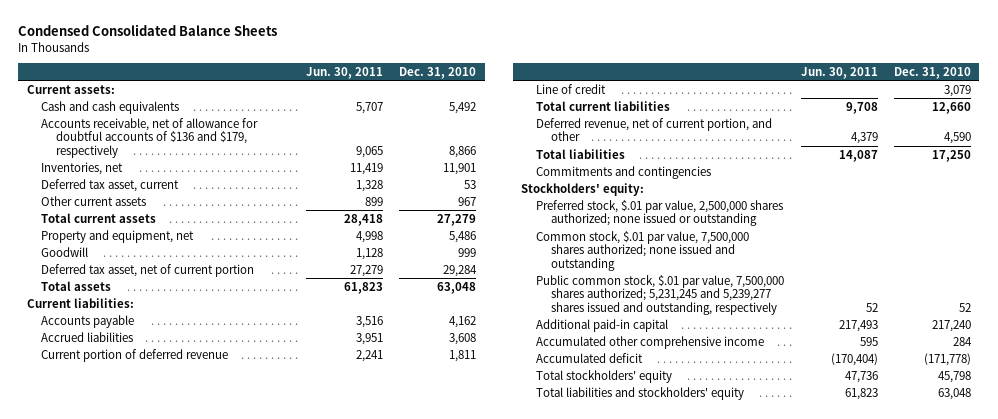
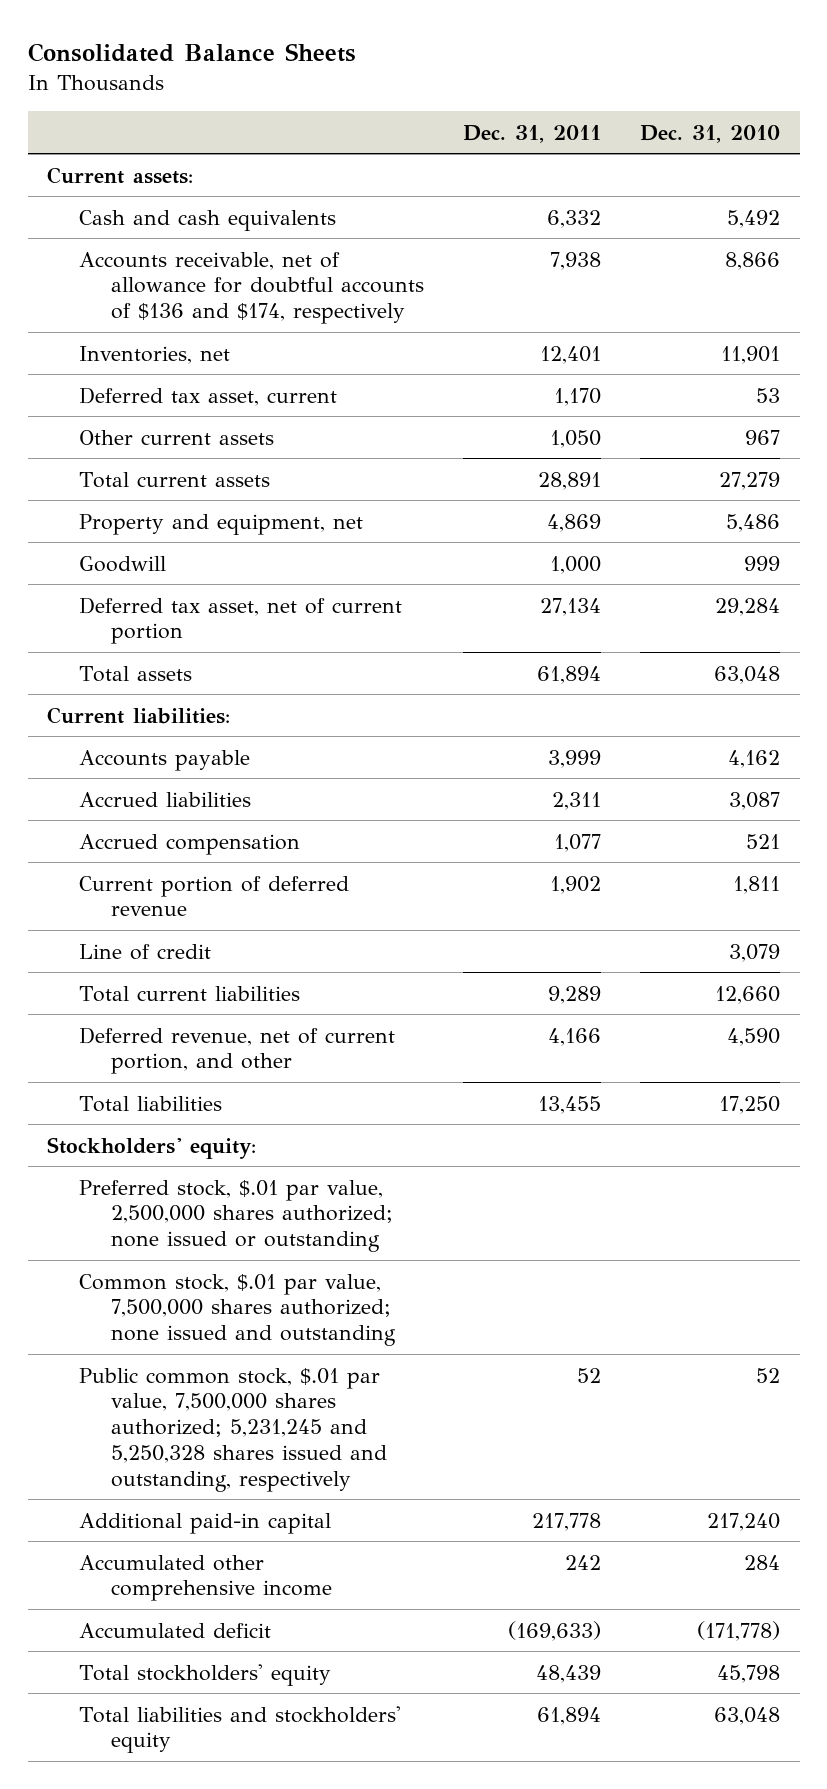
[18,24,278,37] Condensed Consolidated Balance Sheets -> [27,42,356,62] Consolidated Balance Sheets
[305,66,383,79] Jun. 30, 2011 -> none
none -> [462,124,601,143] Dec. 31, 2011
[41,117,259,158] Accounts receivable, net of allowance for doubtful accounts of $136 and $179, respectively -> [78,251,424,325] Accounts receivable, net of allowance for doubtful accounts of $136 and $174, respectively
[449,332,477,345] 3,608 -> [729,791,781,810] 3,087
none -> [78,833,300,855] Accrued compensation
[536,165,712,179] Commitments and contingencies -> none
[536,274,785,315] Public common stock, $.01 par value, 7,500,000 shares authorized; 5,231,245 and 5,239,277 shares issued and outstanding, respectively -> [78,1367,387,1492] Public common stock, $.01 par value, 7,500,000 shares authorized; 5,231,245 and 5,250,328 shares issued and outstanding, respectively

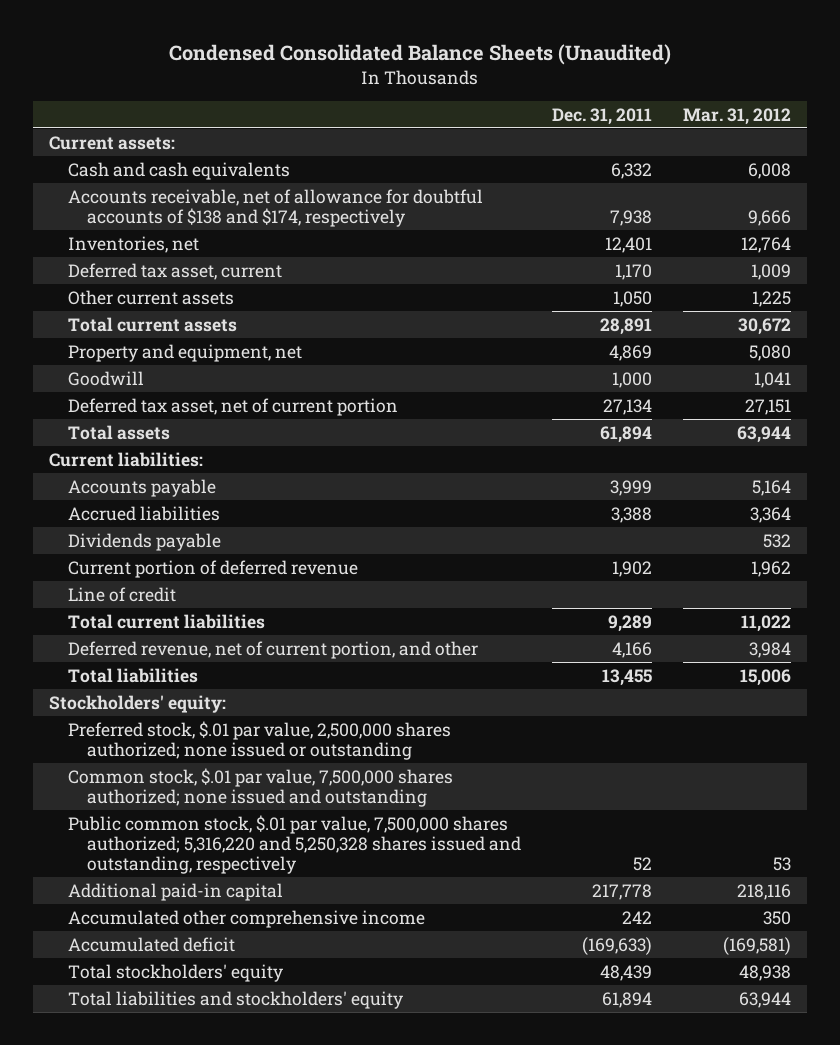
[27,42,356,62] Consolidated Balance Sheets -> [169,44,672,66] Condensed Consolidated Balance Sheets (Unaudited)
[640,124,781,143] Dec. 31, 2010 -> none
none -> [683,107,792,125] Mar. 31, 2012
[78,251,424,325] Accounts receivable, net of allowance for doubtful accounts of $136 and $174, respectively -> [67,188,483,227] Accounts receivable, net of allowance for doubtful accounts of $138 and $174, respectively
[78,833,300,855] Accrued compensation -> none
[551,791,601,810] 2,311 -> [611,506,653,523] 3,388
none -> [67,532,221,551] Dividends payable
[78,1367,387,1492] Public common stock, $.01 par value, 7,500,000 shares authorized; 5,231,245 and 5,250,328 shares issued and outstanding, respectively -> [67,814,521,874] Public common stock, $.01 par value, 7,500,000 shares authorized; 5,316,220 and 5,250,328 shares issued and outstanding, respectively

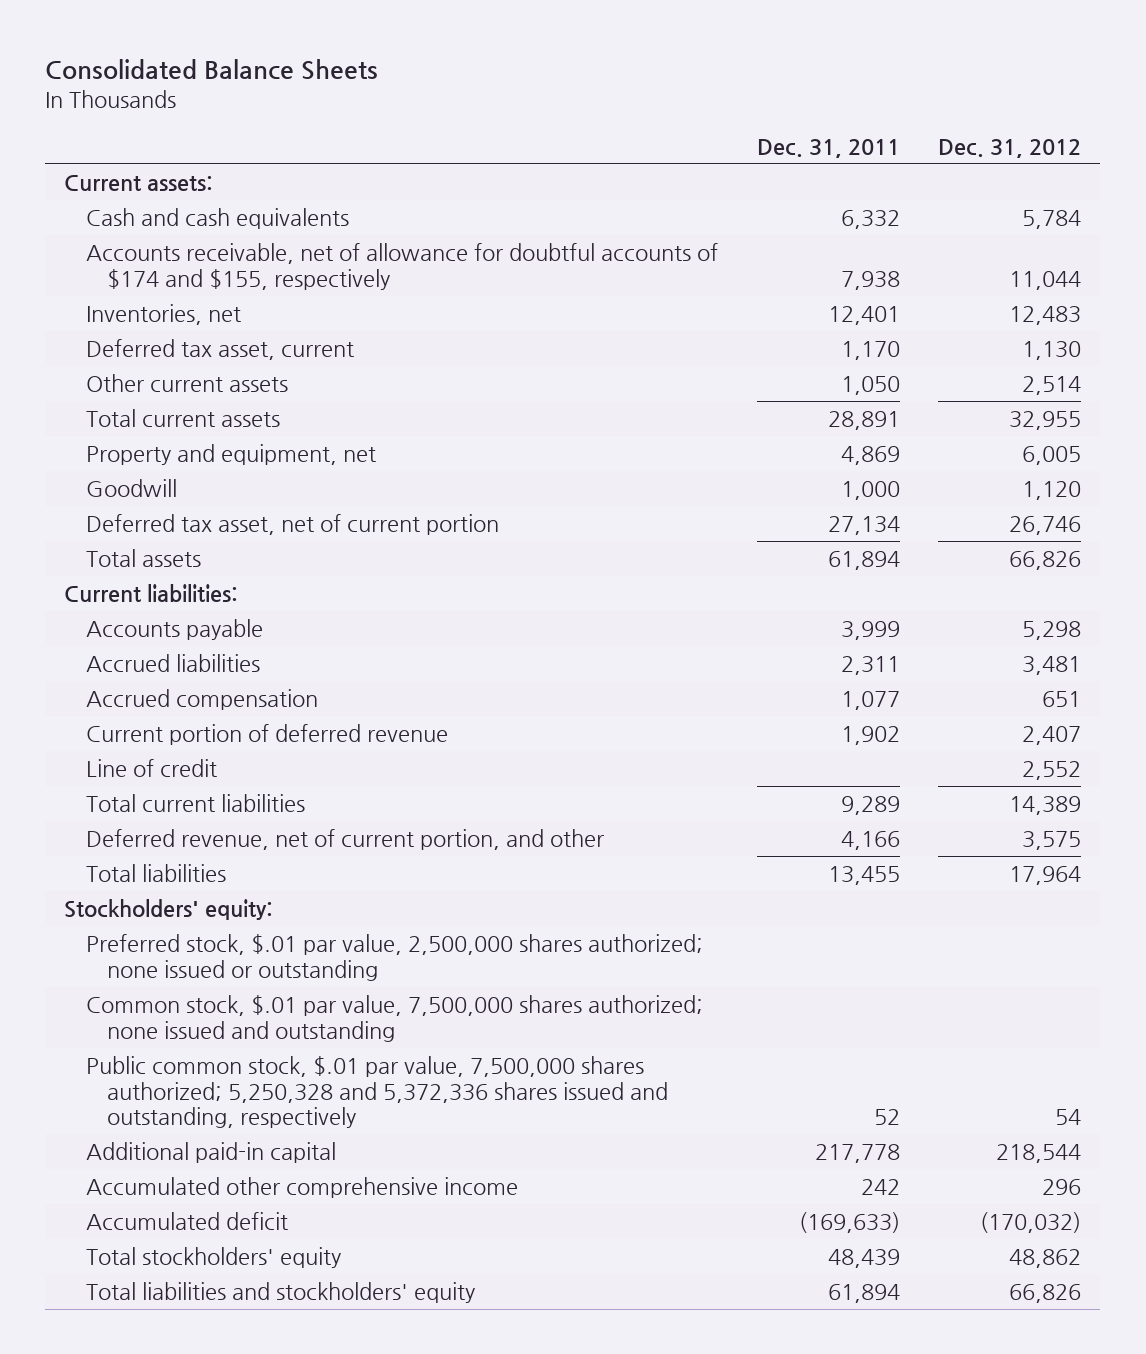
[169,44,672,66] Condensed Consolidated Balance Sheets (Unaudited) -> [45,59,379,81] Consolidated Balance Sheets
[683,107,792,125] Mar. 31, 2012 -> none
none -> [938,138,1082,158] Dec. 31, 2012
[67,188,483,227] Accounts receivable, net of allowance for doubtful accounts of $138 and $174, respectively -> [85,243,718,290] Accounts receivable, net of allowance for doubtful accounts of $174 and $155, respectively
[67,532,221,551] Dividends payable -> none
[611,506,653,523] 3,388 -> [840,656,900,676] 2,311
none -> [85,689,318,711] Accrued compensation
[67,814,521,874] Public common stock, $.01 par value, 7,500,000 shares authorized; 5,316,220 and 5,250,328 shares issued and outstanding, respectively -> [85,1056,669,1129] Public common stock, $.01 par value, 7,500,000 shares authorized; 5,250,328 and 5,372,336 shares issued and outstanding, respectively

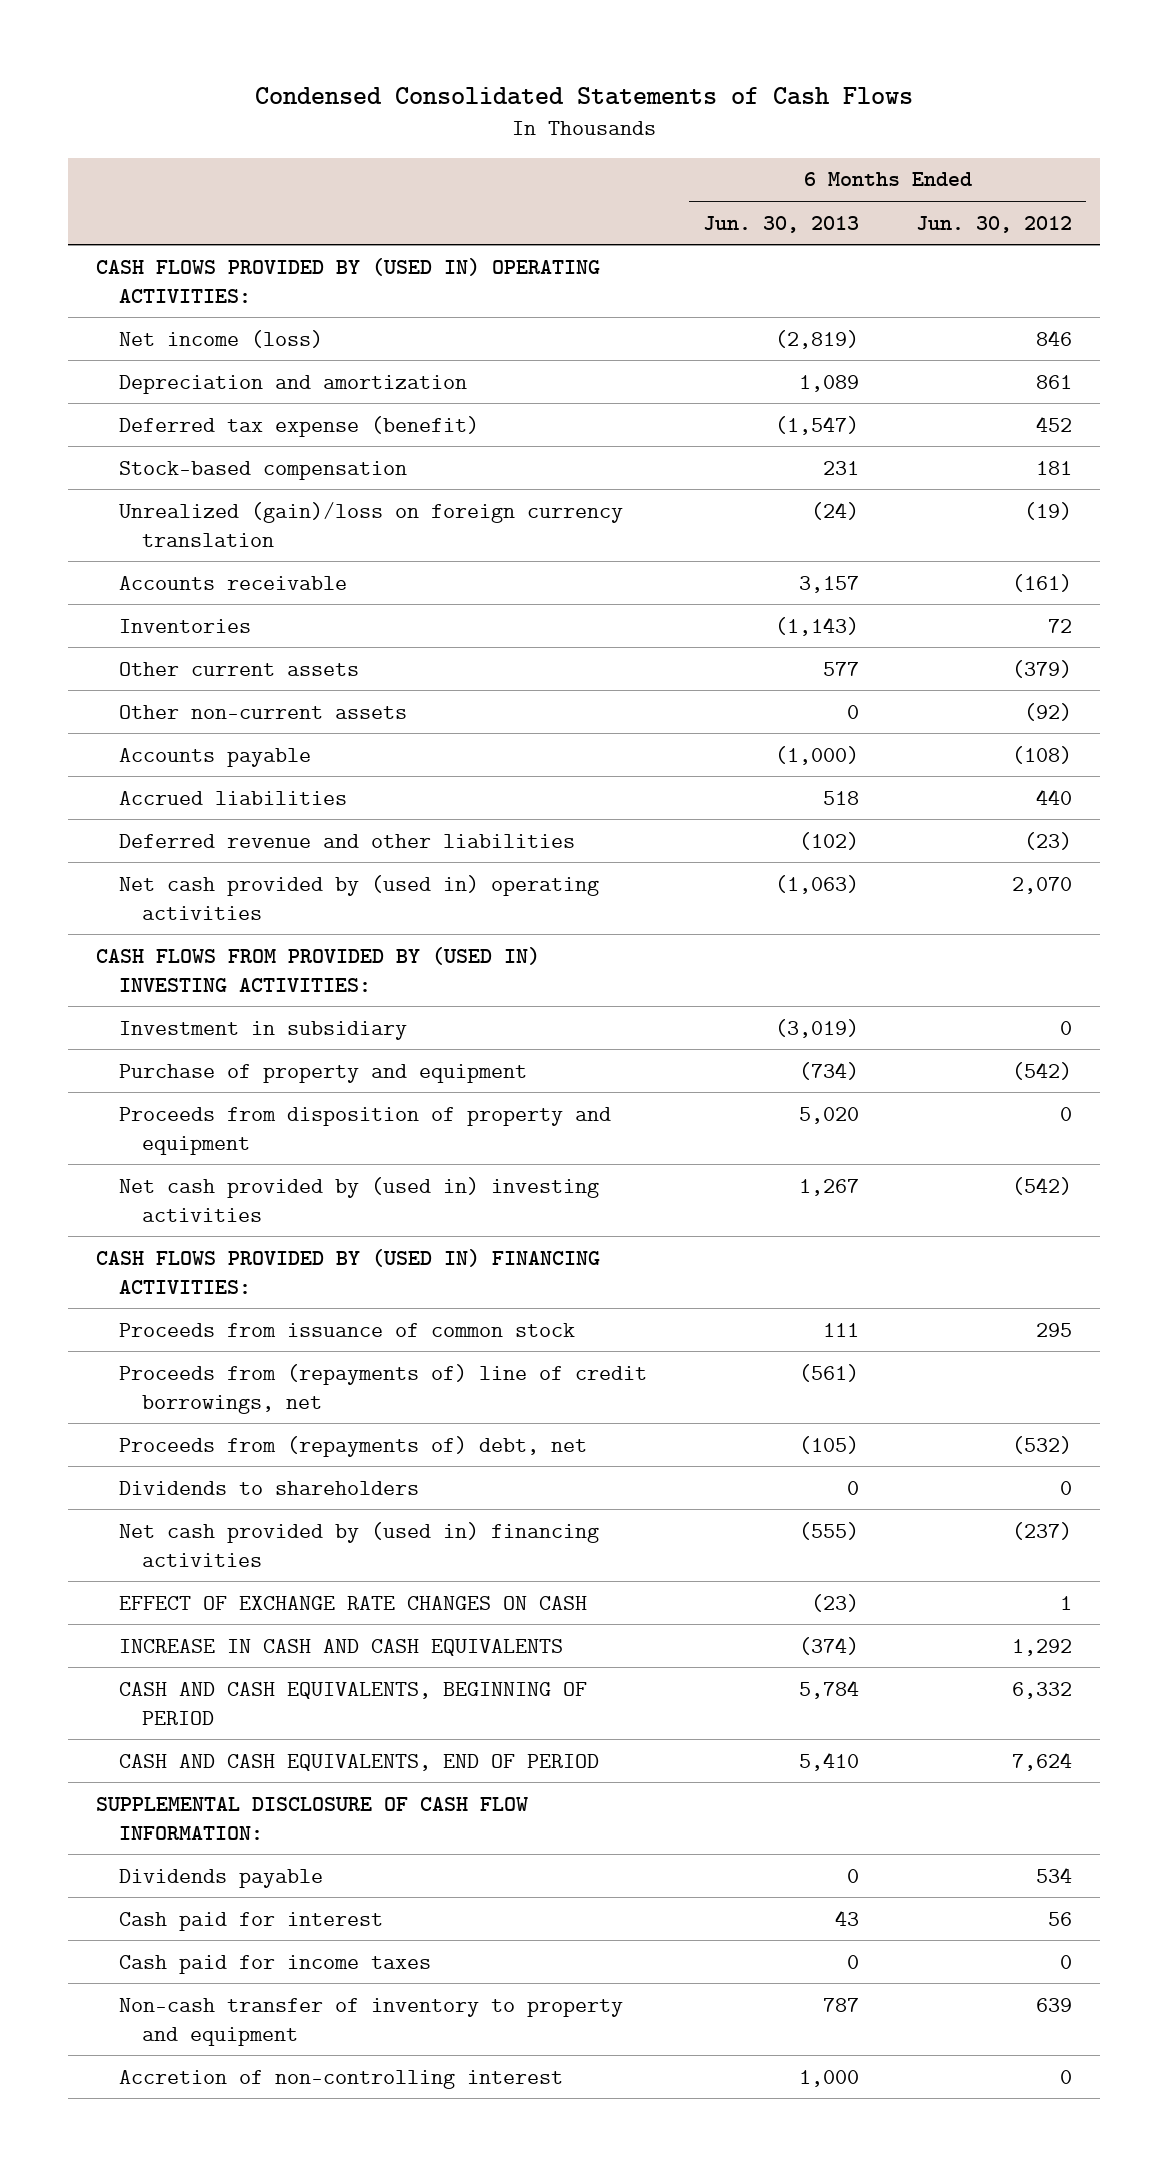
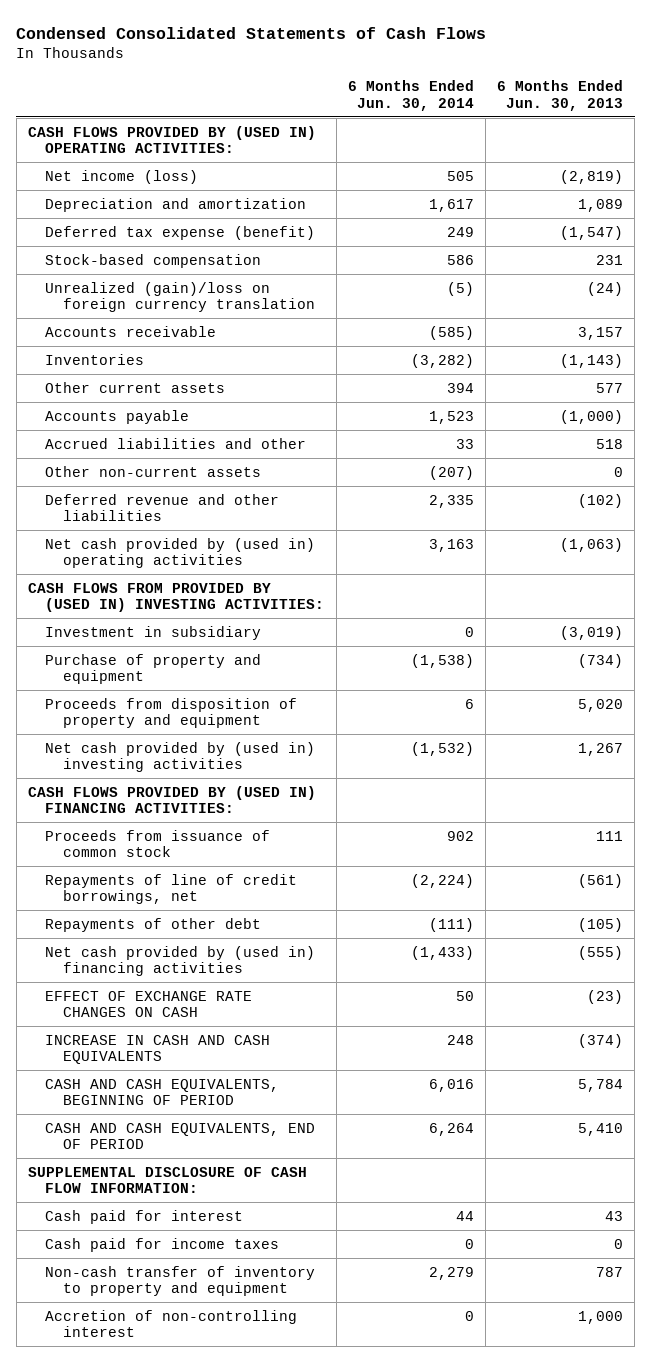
[915,215,1072,233] Jun. 30, 2012 -> none
none -> [347,79,474,111] 6 Months Ended Jun. 30, 2014
[118,790,347,805] Accrued liabilities -> [45,437,307,449] Accrued liabilities and other
[118,704,407,719] Other non-current assets -> [45,465,262,477] Other non-current assets
[118,1480,419,1495] Dividends to shareholders -> none
[118,1363,647,1414] Proceeds from (repayments of) line of credit borrowings, net -> [45,873,298,905] Repayments of line of credit borrowings, net
[118,1435,587,1457] Proceeds from (repayments of) debt, net -> [45,917,262,932] Repayments of other debt
[118,1868,323,1888] Dividends payable -> none

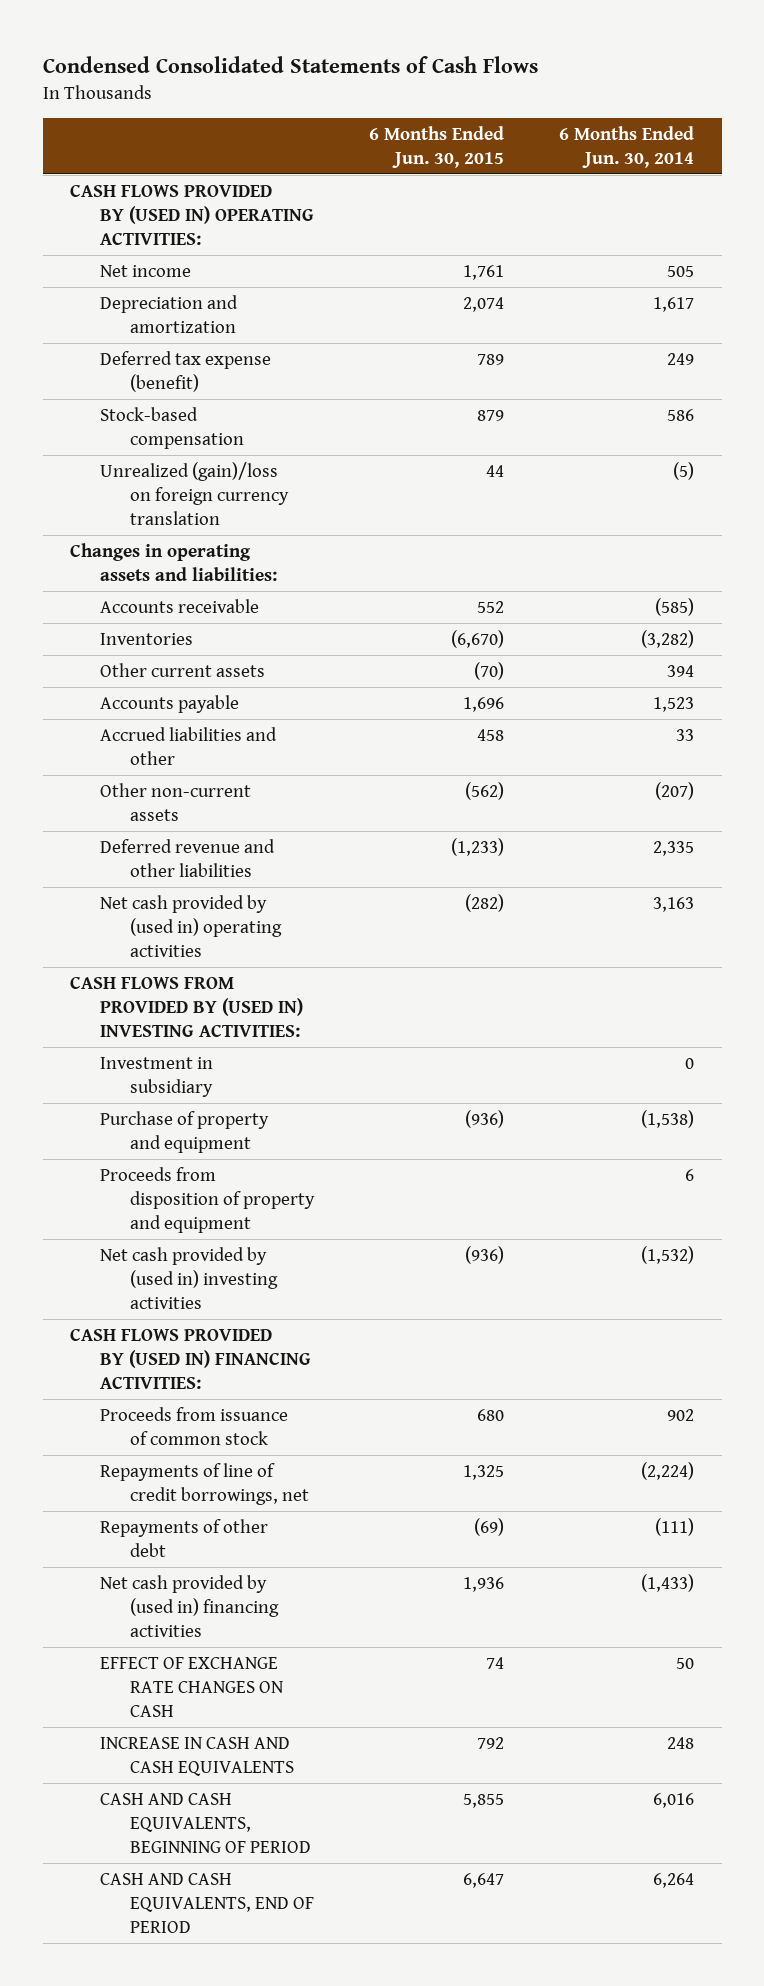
[497,79,624,111] 6 Months Ended Jun. 30, 2013 -> none
none -> [369,125,505,168] 6 Months Ended Jun. 30, 2015
[45,169,199,184] Net income (loss) -> [100,264,192,277] Net income
none -> [70,542,278,582] Changes in operating assets and liabilities:
[27,1166,307,1194] SUPPLEMENTAL DISCLOSURE OF CASH FLOW INFORMATION: -> none
[45,1209,244,1224] Cash paid for interest -> none
[45,1237,280,1252] Cash paid for income taxes -> none
[45,1265,316,1297] Non-cash transfer of inventory to property and equipment -> none
[45,1309,298,1338] Accretion of non-controlling interest -> none

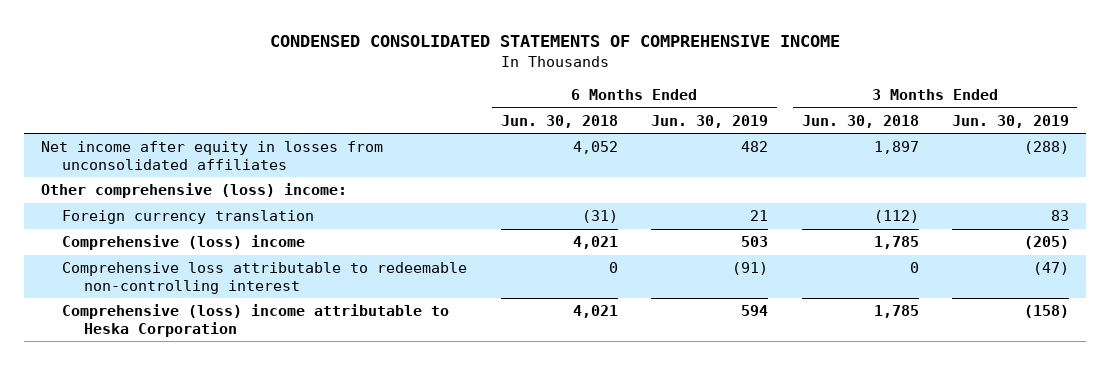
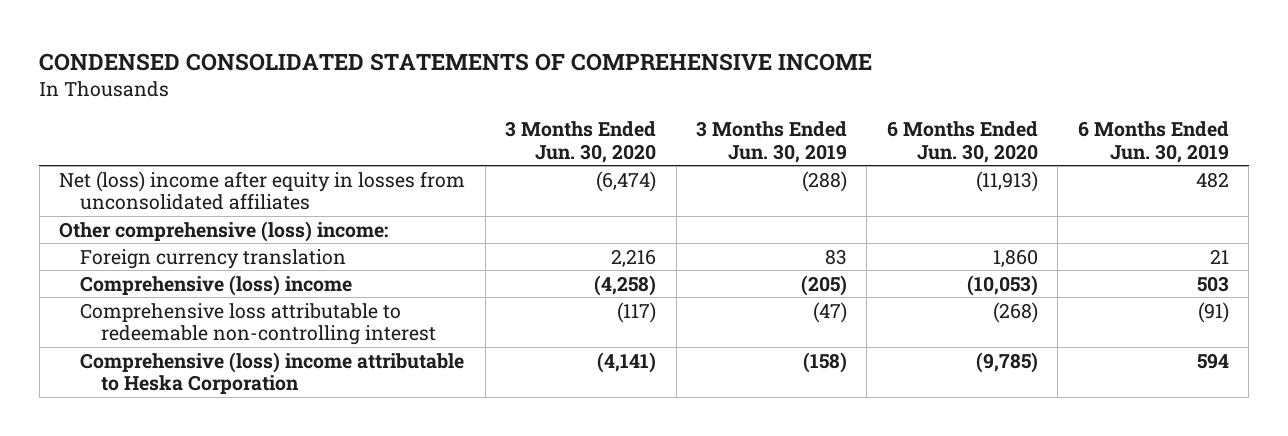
[500,114,618,128] Jun. 30, 2018 -> none
[801,114,919,128] Jun. 30, 2018 -> none
none -> [505,121,657,163] 3 Months Ended Jun. 30, 2020
none -> [886,121,1038,163] 6 Months Ended Jun. 30, 2020
[40,141,383,171] Net income after equity in losses from unconsolidated affiliates -> [59,170,466,211] Net (loss) income after equity in losses from unconsolidated affiliates

